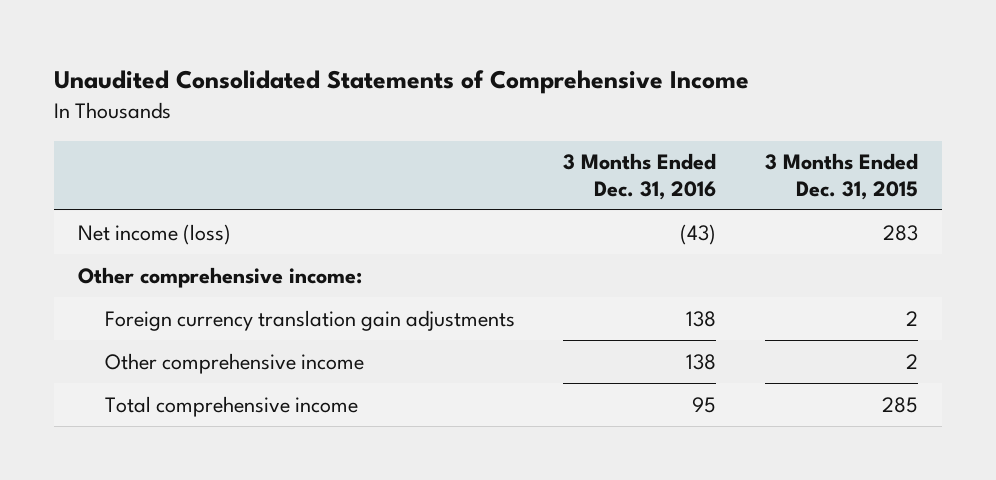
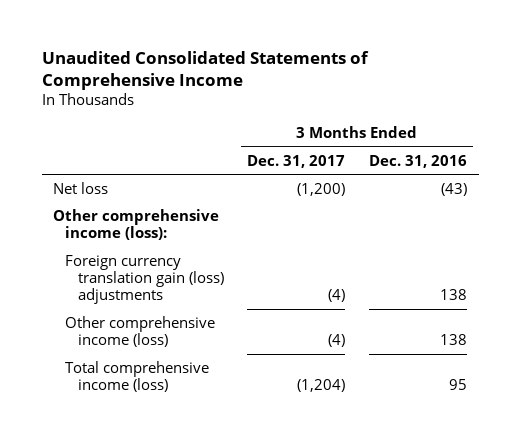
[764,153,918,200] 3 Months Ended Dec. 31, 2015 -> none
none -> [247,154,346,168] Dec. 31, 2017
[78,223,232,245] Net income (loss) -> [53,181,109,194] Net loss
[78,266,363,288] Other comprehensive income: -> [53,208,220,241] Other comprehensive income (loss):
[104,309,515,331] Foreign currency translation gain adjustments -> [65,254,224,305] Foreign currency translation gain (loss) adjustments
[104,352,364,374] Other comprehensive income -> [65,315,216,348] Other comprehensive income (loss)
[104,395,358,417] Total comprehensive income -> [65,360,210,393] Total comprehensive income (loss)

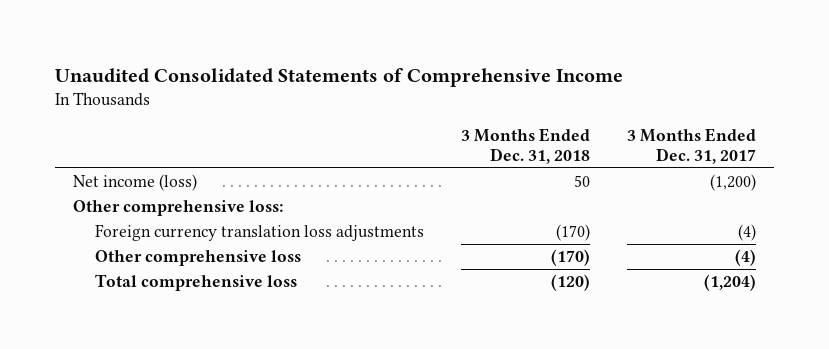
[368,154,467,168] Dec. 31, 2016 -> none
none -> [460,127,590,164] 3 Months Ended Dec. 31, 2018
[53,181,109,194] Net loss -> [73,174,198,192] Net income (loss)
[53,208,220,241] Other comprehensive income (loss): -> [73,200,284,217] Other comprehensive loss:
[65,254,224,305] Foreign currency translation gain (loss) adjustments -> [95,224,425,242] Foreign currency translation loss adjustments
[65,315,216,348] Other comprehensive income (loss) -> [95,250,302,267] Other comprehensive loss
[65,360,210,393] Total comprehensive income (loss) -> [95,274,298,292] Total comprehensive loss

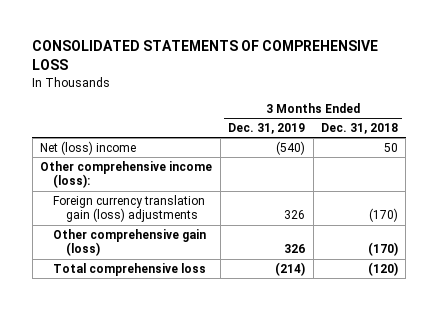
[54,67,623,87] Unaudited Consolidated Statements of Comprehensive Income -> [32,40,379,71] CONSOLIDATED STATEMENTS OF COMPREHENSIVE LOSS
[626,127,756,164] 3 Months Ended Dec. 31, 2017 -> none
none -> [228,123,306,135] Dec. 31, 2019
[73,174,198,192] Net income (loss) -> [40,140,137,155] Net (loss) income
[73,200,284,217] Other comprehensive loss: -> [40,160,213,189] Other comprehensive income (loss):
[95,224,425,242] Foreign currency translation loss adjustments -> [53,194,206,223] Foreign currency translation gain (loss) adjustments
[95,250,302,267] Other comprehensive loss -> [53,228,207,257] Other comprehensive gain (loss)

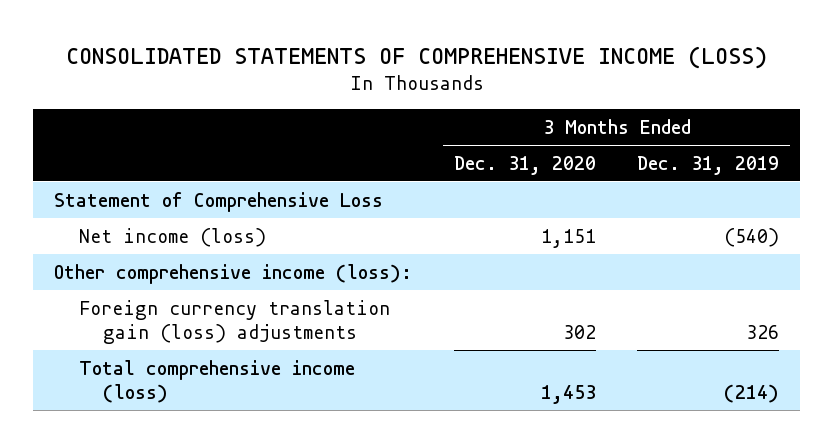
[32,40,379,71] CONSOLIDATED STATEMENTS OF COMPREHENSIVE LOSS -> [65,45,767,69] CONSOLIDATED STATEMENTS OF COMPREHENSIVE INCOME (LOSS)
[321,123,399,135] Dec. 31, 2018 -> none
none -> [453,155,596,175] Dec. 31, 2020
none -> [54,191,384,212] Statement of Comprehensive Loss
[40,140,137,155] Net (loss) income -> [78,227,266,247] Net income (loss)
[53,228,207,257] Other comprehensive gain (loss) -> none
[53,262,207,276] Total comprehensive loss -> [78,359,355,403] Total comprehensive income (loss)

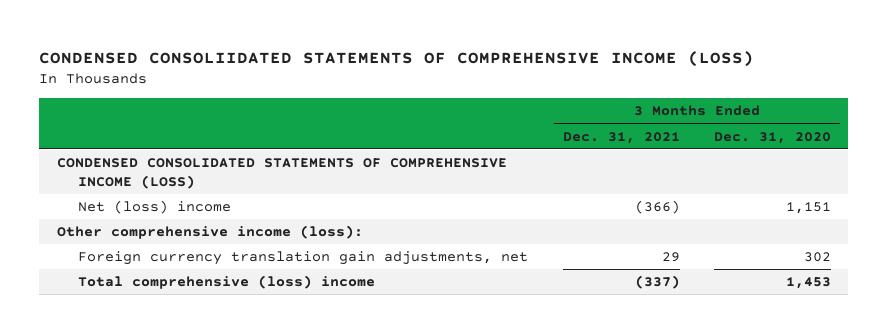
[65,45,767,69] CONSOLIDATED STATEMENTS OF COMPREHENSIVE INCOME (LOSS) -> [39,50,755,67] CONDENSED CONSOLIIDATED STATEMENTS OF COMPREHENSIVE INCOME (LOSS)
[637,155,780,175] Dec. 31, 2019 -> none
none -> [562,131,680,144] Dec. 31, 2021
[54,191,384,212] Statement of Comprehensive Loss -> [56,158,507,189] CONDENSED CONSOLIDATED STATEMENTS OF COMPREHENSIVE INCOME (LOSS)
[78,227,266,247] Net income (loss) -> [78,200,232,215] Net (loss) income
[78,299,390,344] Foreign currency translation gain (loss) adjustments -> [78,251,529,266] Foreign currency translation gain adjustments, net
[78,359,355,403] Total comprehensive income (loss) -> [78,275,376,290] Total comprehensive (loss) income

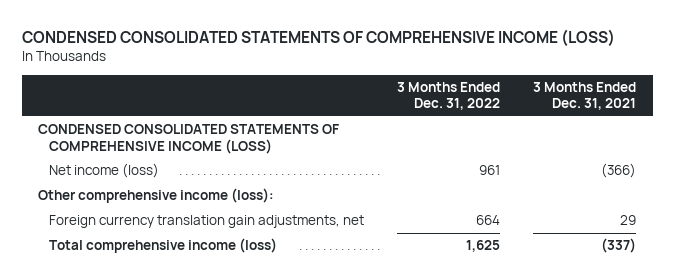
[39,50,755,67] CONDENSED CONSOLIIDATED STATEMENTS OF COMPREHENSIVE INCOME (LOSS) -> [21,29,615,47] CONDENSED CONSOLIDATED STATEMENTS OF COMPREHENSIVE INCOME (LOSS)
[714,131,832,144] Dec. 31, 2020 -> none
none -> [396,82,500,111] 3 Months Ended Dec. 31, 2022
[78,200,232,215] Net (loss) income -> [48,163,159,179] Net income (loss)
[78,275,376,290] Total comprehensive (loss) income -> [48,238,277,254] Total comprehensive income (loss)

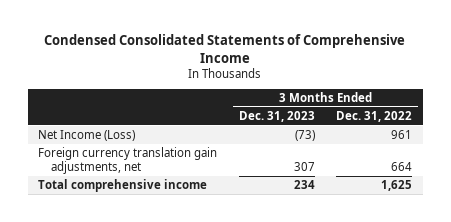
[21,29,615,47] CONDENSED CONSOLIDATED STATEMENTS OF COMPREHENSIVE INCOME (LOSS) -> [44,34,406,63] Condensed Consolidated Statements of Comprehensive Income
[533,82,637,111] 3 Months Ended Dec. 31, 2021 -> none
none -> [238,110,315,122] Dec. 31, 2023
[38,124,340,154] CONDENSED CONSOLIDATED STATEMENTS OF COMPREHENSIVE INCOME (LOSS) -> none
[38,188,275,204] Other comprehensive income (loss): -> none
[48,163,159,179] Net income (loss) -> [38,130,136,142] Net Income (Loss)
[48,238,277,254] Total comprehensive income (loss) -> [38,179,208,193] Total comprehensive income

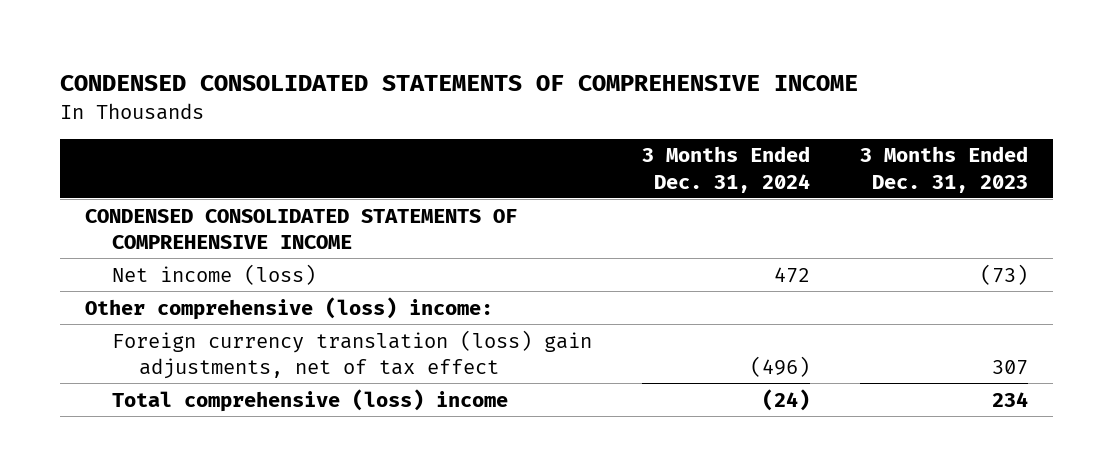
[44,34,406,63] Condensed Consolidated Statements of Comprehensive Income -> [60,75,859,92] CONDENSED CONSOLIDATED STATEMENTS OF COMPREHENSIVE INCOME
[336,110,413,122] Dec. 31, 2022 -> none
none -> [642,146,811,193] 3 Months Ended Dec. 31, 2024
none -> [85,208,518,249] CONDENSED CONSOLIDATED STATEMENTS OF COMPREHENSIVE INCOME
[38,130,136,142] Net Income (Loss) -> [111,263,316,285] Net income (loss)
none -> [85,296,494,320] Other comprehensive (loss) income:
[38,147,218,175] Foreign currency translation gain adjustments, net -> [111,329,592,379] Foreign currency translation (loss) gain adjustments, net of tax effect
[38,179,208,193] Total comprehensive income -> [111,388,508,412] Total comprehensive (loss) income

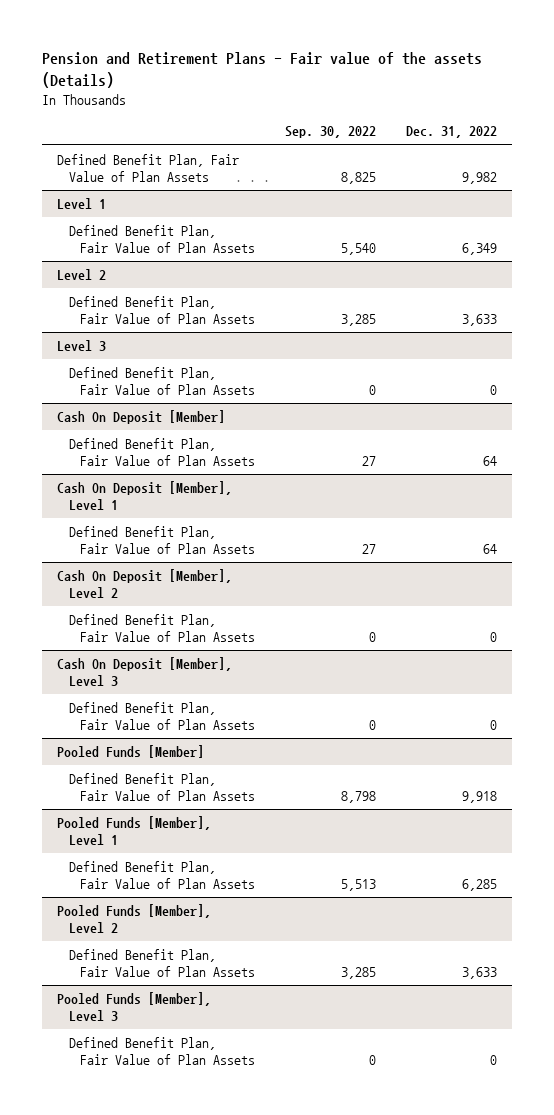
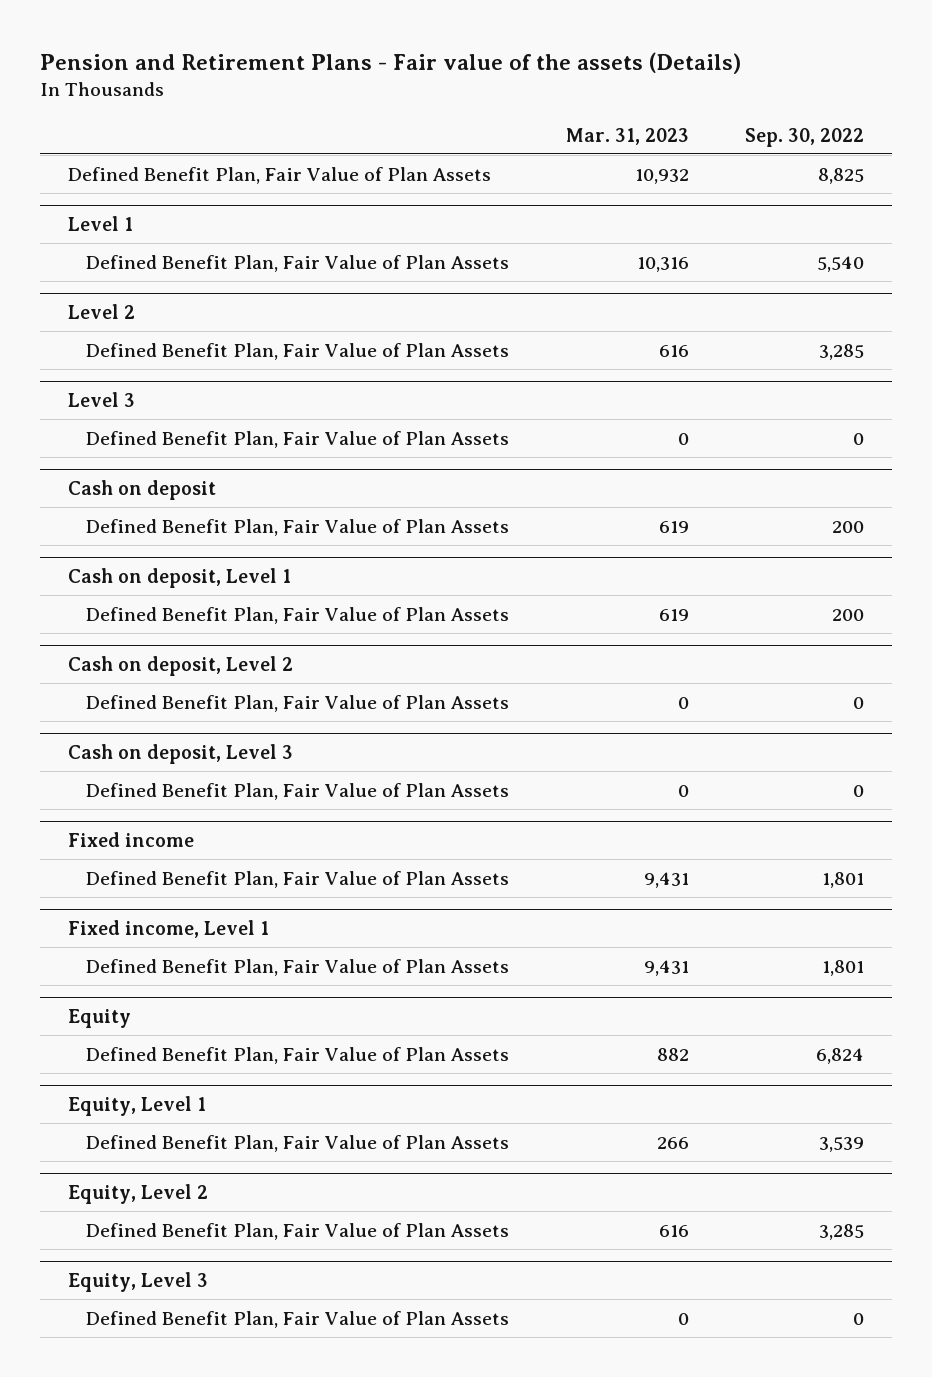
[405,126,497,139] Dec. 31, 2022 -> none
none -> [565,127,689,145] Mar. 31, 2023
[56,410,225,425] Cash On Deposit [Member] -> [67,479,216,500] Cash on deposit
[362,455,377,466] 27 -> [832,520,865,533] 200
[56,481,232,510] Cash On Deposit [Member], Level 1 -> [67,567,291,588] Cash on deposit, Level 1
[362,543,377,554] 27 -> [832,608,865,621] 200
[56,569,232,598] Cash On Deposit [Member], Level 2 -> [67,655,293,676] Cash on deposit, Level 2
[56,657,232,686] Cash On Deposit [Member], Level 3 -> [67,743,293,764] Cash on deposit, Level 3
[56,745,204,759] Pooled Funds [Member] -> none
[56,816,211,845] Pooled Funds [Member], Level 1 -> none
[56,904,211,933] Pooled Funds [Member], Level 2 -> none
none -> [67,831,194,847] Fixed income
[341,790,377,803] 8,798 -> [822,871,865,888] 1,801
none -> [67,919,269,938] Fixed income, Level 1
[341,878,377,891] 5,513 -> [822,959,865,976] 1,801
none -> [67,1008,131,1028] Equity
none -> [86,1046,510,1064] Defined Benefit Plan, Fair Value of Plan Assets
none -> [67,1095,206,1116] Equity, Level 1
none -> [86,1134,510,1152] Defined Benefit Plan, Fair Value of Plan Assets
none -> [67,1183,208,1204] Equity, Level 2
[56,992,211,1021] Pooled Funds [Member], Level 3 -> none
none -> [67,1271,208,1292] Equity, Level 3

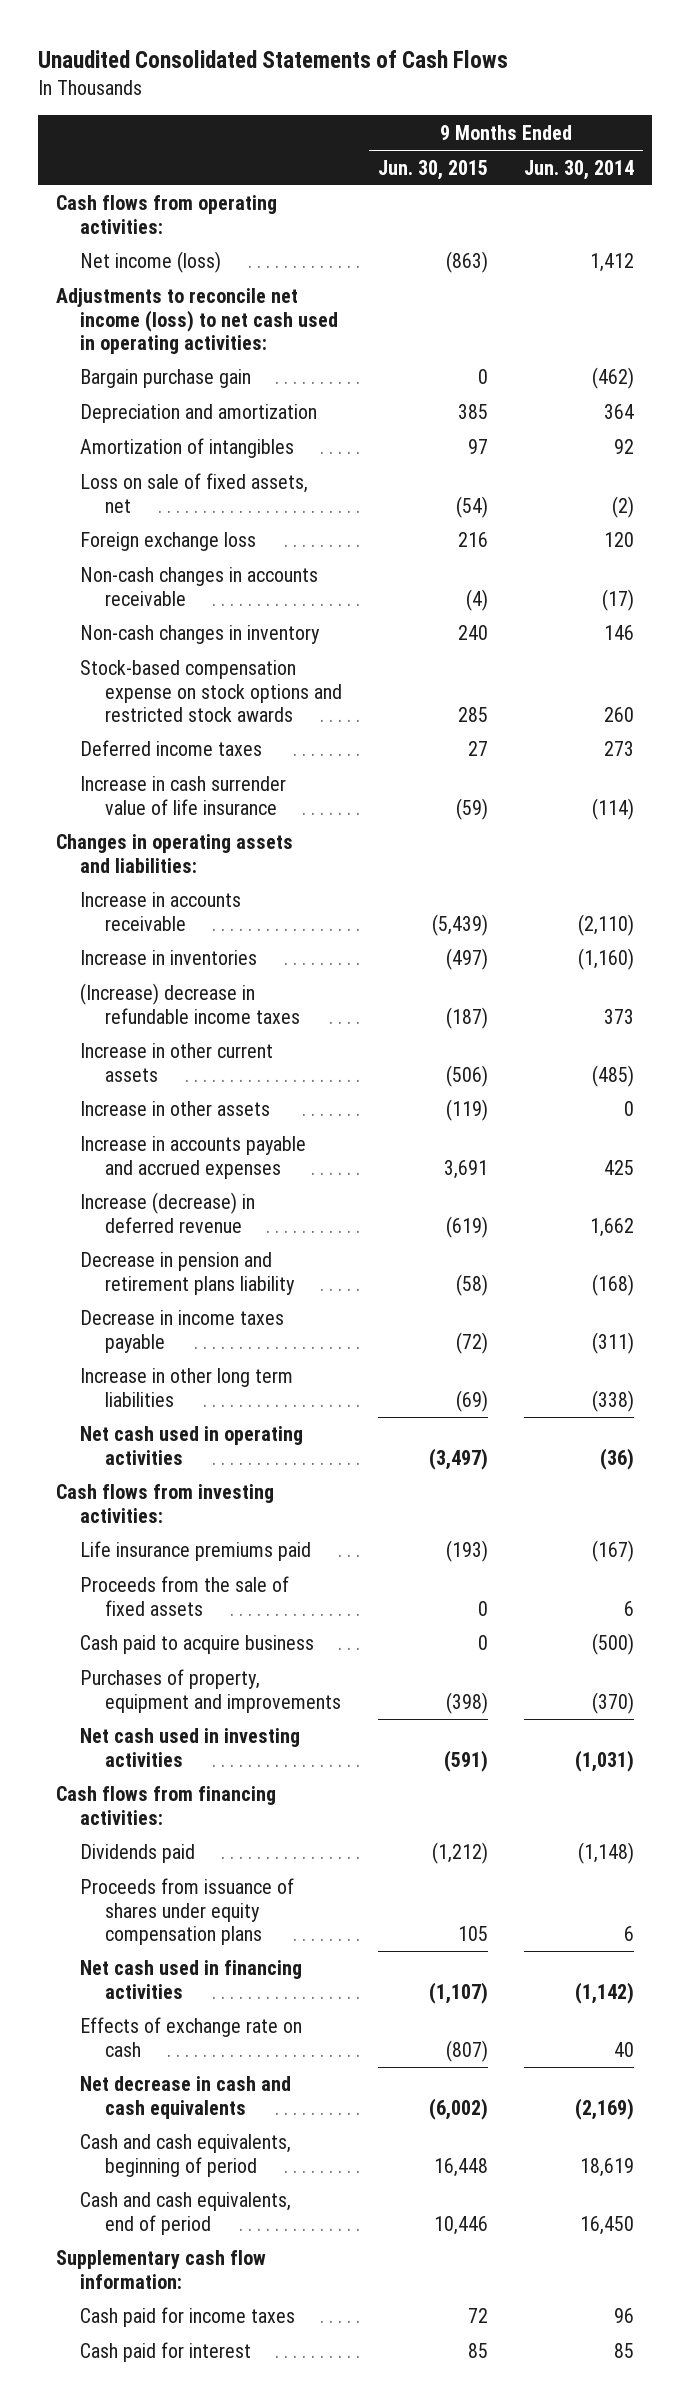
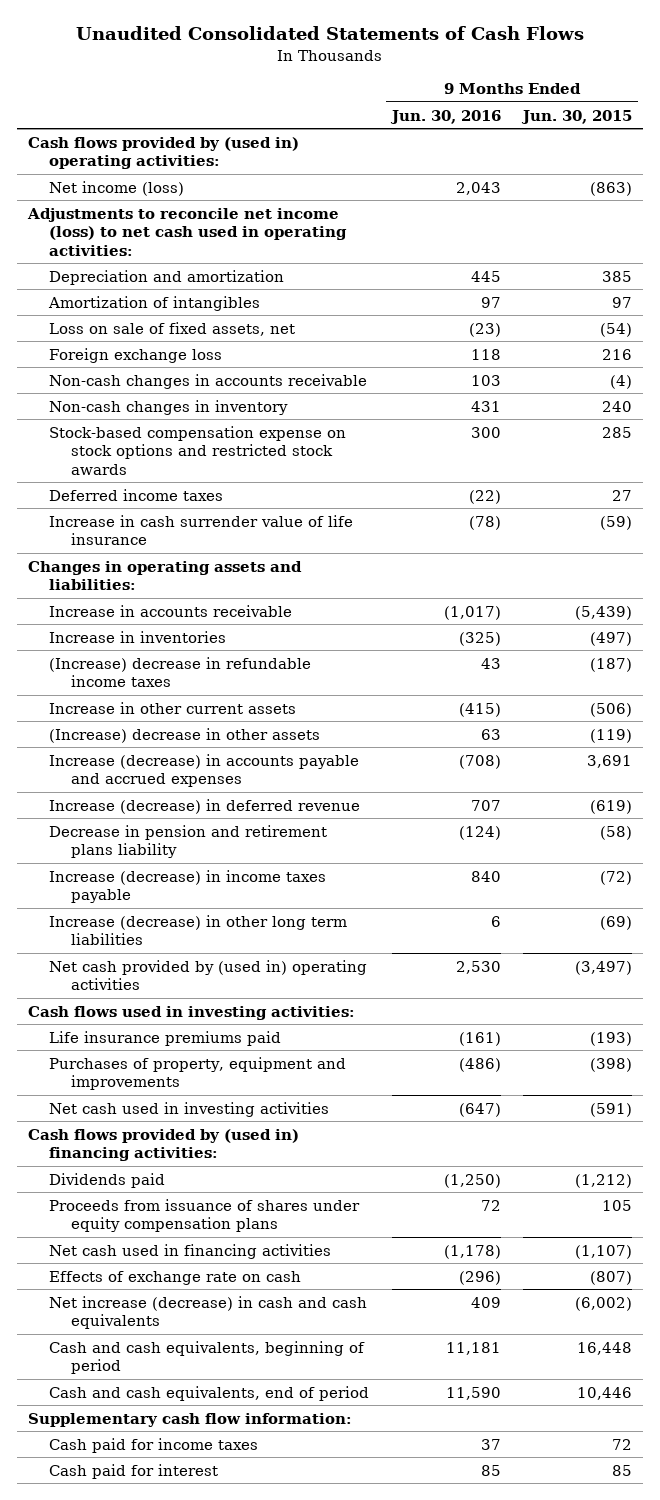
[524,159,635,180] Jun. 30, 2014 -> none
none -> [389,109,501,124] Jun. 30, 2016
[55,195,277,234] Cash flows from operating activities: -> [27,136,299,170] Cash flows provided by (used in) operating activities:
[80,369,252,389] Bargain purchase gain -> none
[80,1101,271,1117] Increase in other assets -> [49,727,321,743] (Increase) decrease in other assets
[80,1136,307,1179] Increase in accounts payable and accrued expenses -> [49,753,360,788] Increase (decrease) in accounts payable and accrued expenses
[80,1310,285,1353] Decrease in income taxes payable -> [49,869,327,904] Increase (decrease) in income taxes payable
[80,1368,294,1407] Increase in other long term liabilities -> [49,914,348,946] Increase (decrease) in other long term liabilities
[80,1426,304,1465] Net cash used in operating activities -> [49,959,368,991] Net cash provided by (used in) operating activities
[55,1484,274,1523] Cash flows from investing activities: -> [27,1005,355,1020] Cash flows used in investing activities:
[80,1576,290,1616] Proceeds from the sale of fixed assets -> none
[80,1635,315,1655] Cash paid to acquire business -> none
[55,1786,276,1825] Cash flows from financing activities: -> [27,1128,299,1162] Cash flows provided by (used in) financing activities:
[80,2076,292,2119] Net decrease in cash and cash equivalents -> [49,1295,368,1330] Net increase (decrease) in cash and cash equivalents

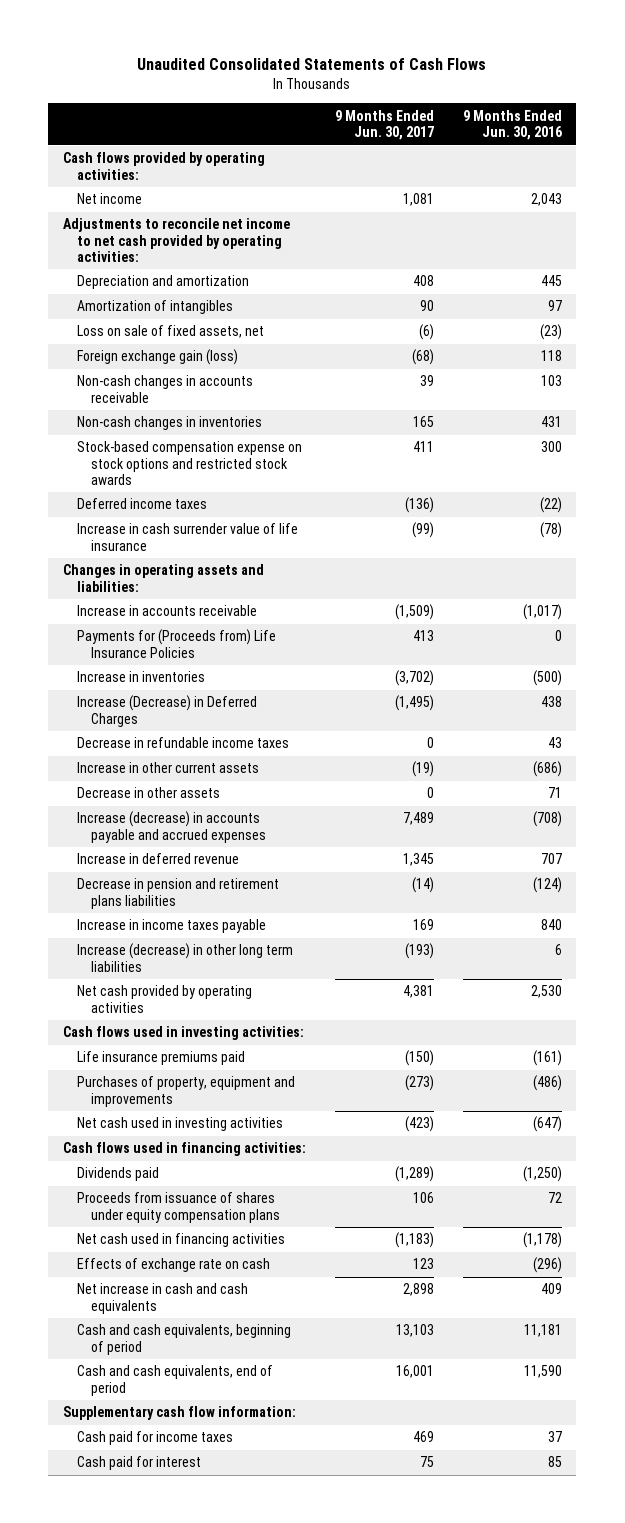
[520,109,632,124] Jun. 30, 2015 -> none
none -> [334,109,434,141] 9 Months Ended Jun. 30, 2017
[27,136,299,170] Cash flows provided by (used in) operating activities: -> [62,152,265,180] Cash flows provided by operating activities:
[49,180,185,196] Net income (loss) -> [76,193,142,205] Net income
[26,207,348,256] Adjustments to reconcile net income (loss) to net cash used in operating activities: -> [62,218,290,262] Adjustments to reconcile net income to net cash provided by operating activities:
[49,347,223,363] Foreign exchange loss -> [76,349,238,366] Foreign exchange gain (loss)
[49,399,289,415] Non-cash changes in inventory -> [76,416,262,431] Non-cash changes in inventories
none -> [76,629,276,658] Payments for (Proceeds from) Life Insurance Policies
[458,631,501,646] (325) -> [532,670,562,687] (500)
none -> [76,695,257,727] Increase (Decrease) in Deferred Charges
[49,656,312,688] (Increase) decrease in refundable income taxes -> [76,737,289,749] Decrease in refundable income taxes
[458,702,501,717] (415) -> [532,761,562,778] (686)
[49,727,321,743] (Increase) decrease in other assets -> [76,787,220,799] Decrease in other assets
[480,728,501,740] 63 -> [547,787,562,799] 71
[49,798,361,814] Increase (decrease) in deferred revenue -> [76,853,239,865] Increase in deferred revenue
[49,824,328,859] Decrease in pension and retirement plans liability -> [76,878,279,909] Decrease in pension and retirement plans liabilities
[49,869,327,904] Increase (decrease) in income taxes payable -> [76,919,266,934] Increase in income taxes payable
[49,959,368,991] Net cash provided by (used in) operating activities -> [76,985,252,1013] Net cash provided by operating activities
[27,1128,299,1162] Cash flows provided by (used in) financing activities: -> [62,1142,306,1157] Cash flows used in financing activities:
[49,1295,368,1330] Net increase (decrease) in cash and cash equivalents -> [76,1283,248,1314] Net increase in cash and cash equivalents

